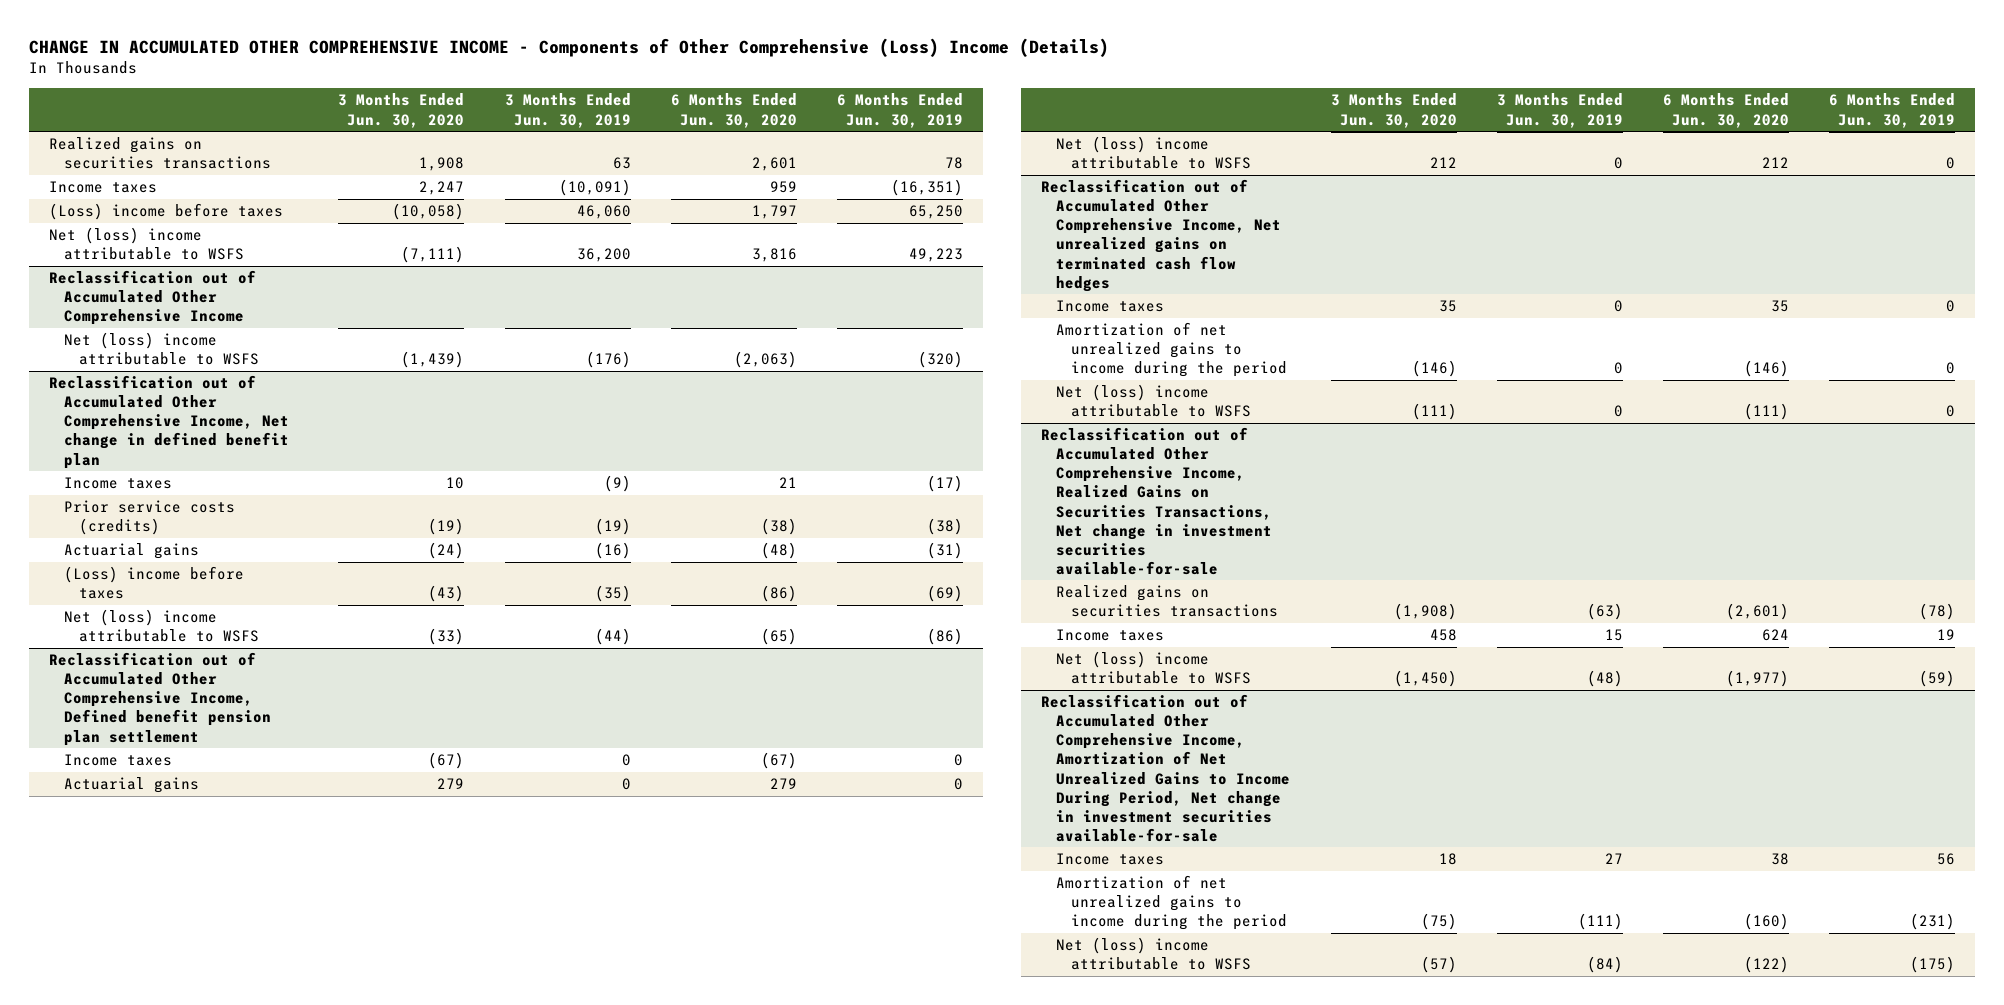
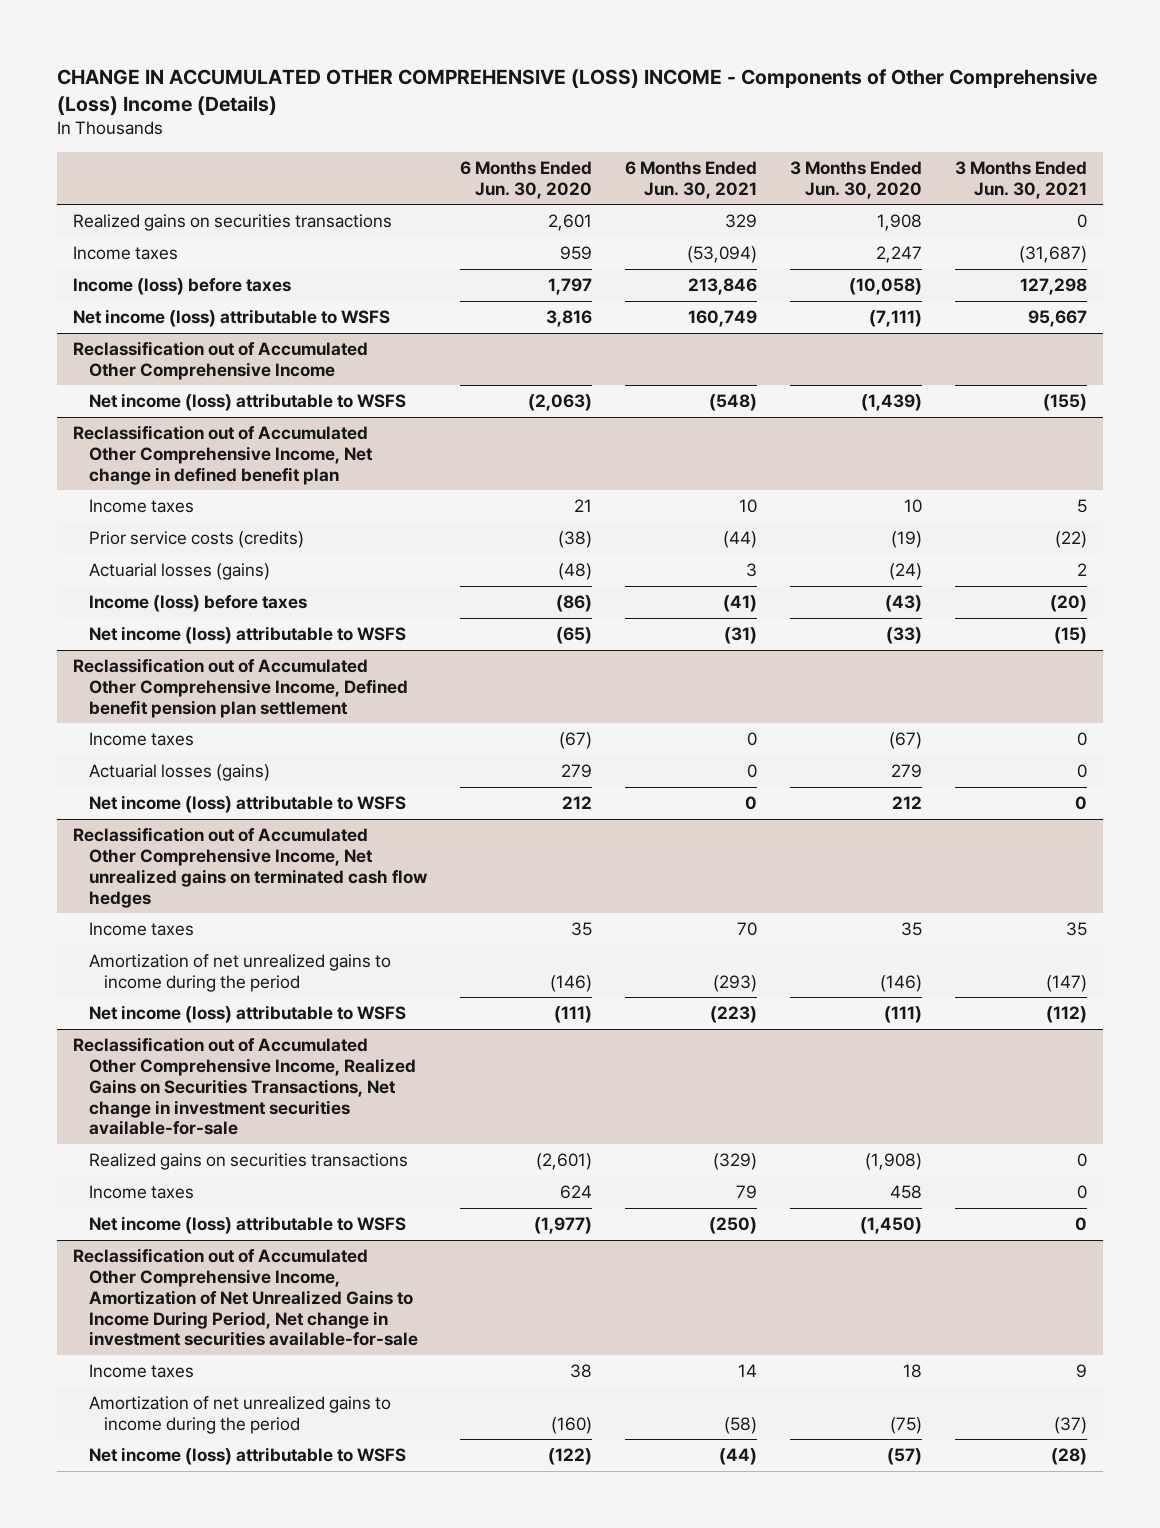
[29,37,1110,57] CHANGE IN ACCUMULATED OTHER COMPREHENSIVE INCOME - Components of Other Comprehensive (Loss) Income (Details) -> [56,68,1097,115] CHANGE IN ACCUMULATED OTHER COMPREHENSIVE (LOSS) INCOME - Components of Other Comprehensive (Loss) Income (Details)
[504,93,631,128] 3 Months Ended Jun. 30, 2019 -> none
[837,93,964,128] 6 Months Ended Jun. 30, 2019 -> none
none -> [624,160,757,199] 6 Months Ended Jun. 30, 2021
none -> [954,160,1087,199] 3 Months Ended Jun. 30, 2021
[49,203,284,221] (Loss) income before taxes -> [73,277,292,295] Income (loss) before taxes
[49,227,245,261] Net (loss) income attributable to WSFS -> [73,308,391,327] Net income (loss) attributable to WSFS
[64,332,260,366] Net (loss) income attributable to WSFS -> [88,392,406,411] Net income (loss) attributable to WSFS
[64,543,200,560] Actuarial gains -> [88,562,270,580] Actuarial losses (gains)
[64,566,245,600] (Loss) income before taxes -> [88,594,307,612] Income (loss) before taxes
[64,609,260,643] Net (loss) income attributable to WSFS -> [88,625,406,644] Net income (loss) attributable to WSFS
[64,777,200,794] Actuarial gains -> [88,763,270,781] Actuarial losses (gains)
[1056,136,1252,170] Net (loss) income attributable to WSFS -> [88,794,406,813] Net income (loss) attributable to WSFS
[1056,384,1252,418] Net (loss) income attributable to WSFS -> [88,1004,406,1023] Net income (loss) attributable to WSFS
[1056,651,1252,685] Net (loss) income attributable to WSFS -> [88,1215,406,1234] Net income (loss) attributable to WSFS
[1056,937,1252,971] Net (loss) income attributable to WSFS -> [88,1446,406,1465] Net income (loss) attributable to WSFS

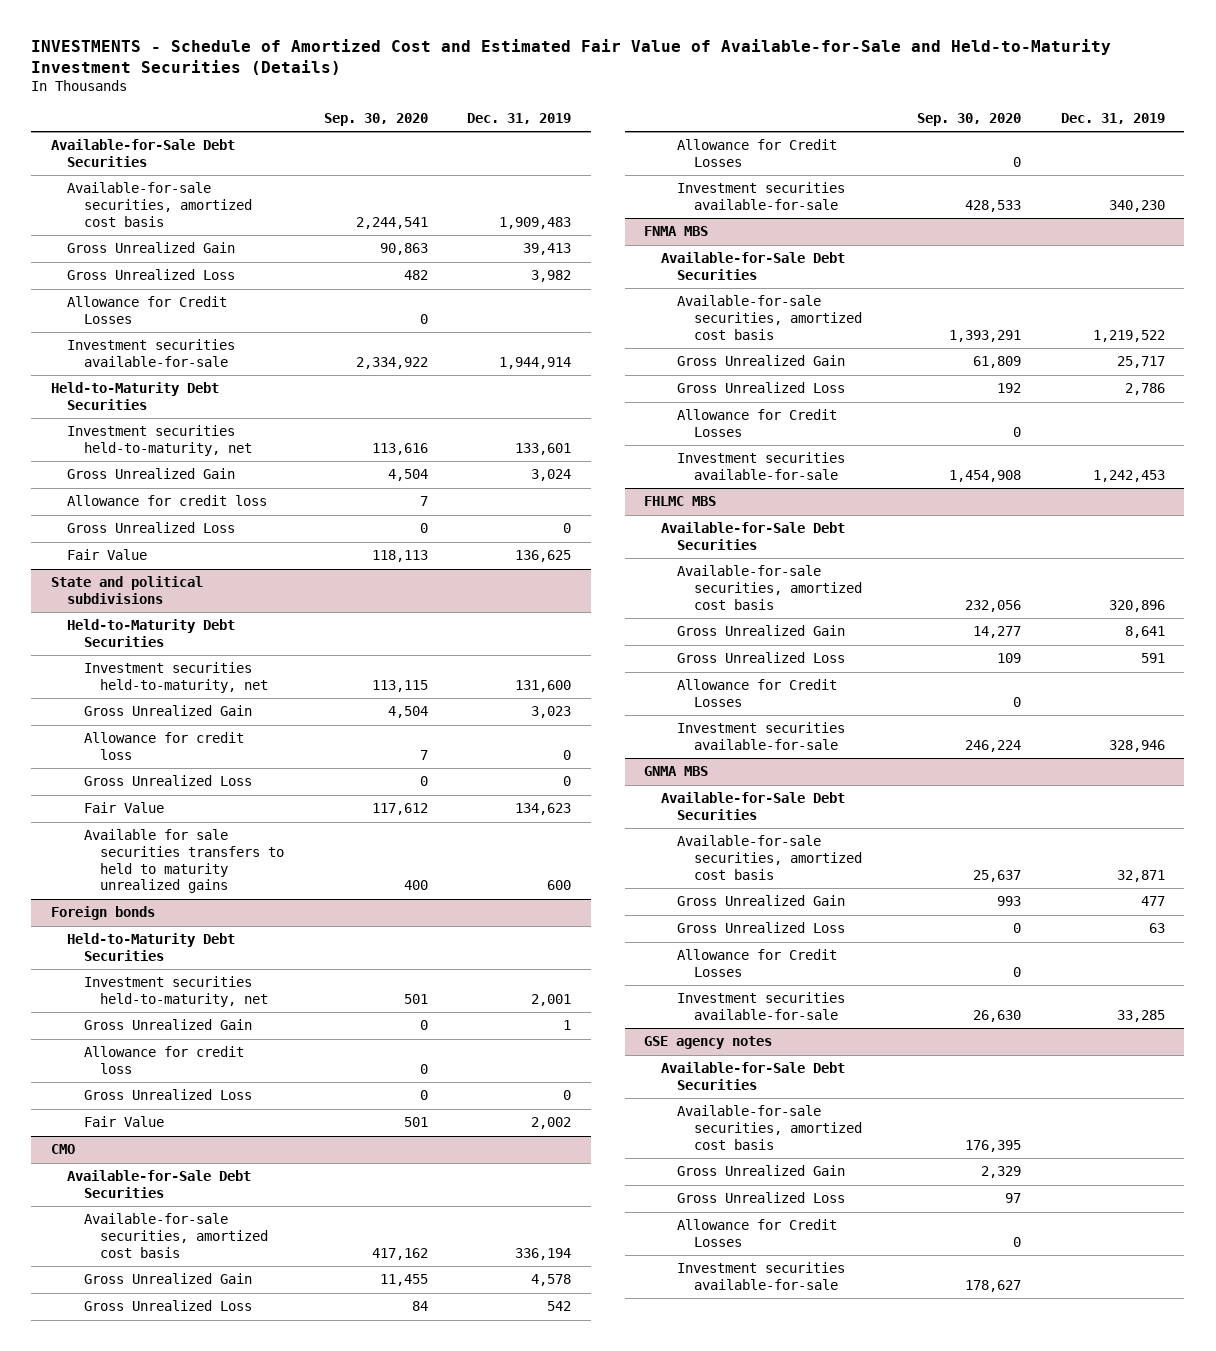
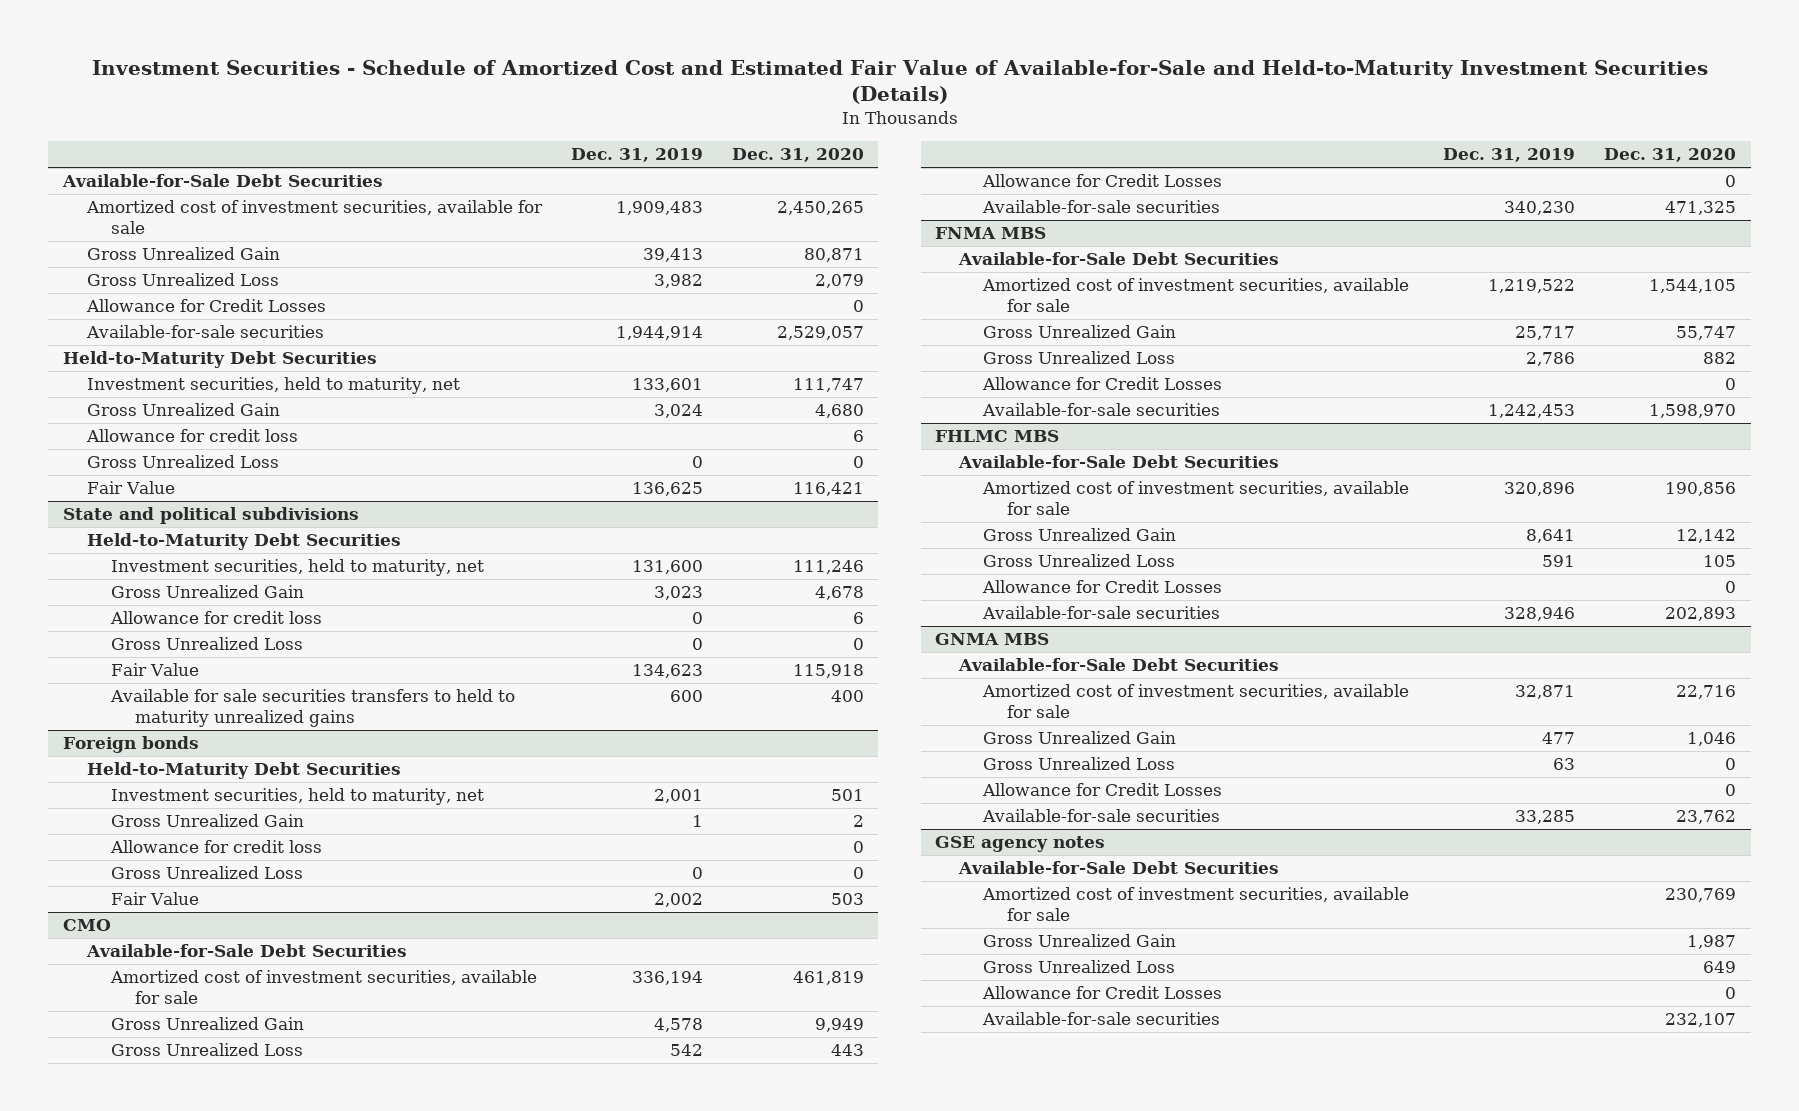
[31,39,1112,75] INVESTMENTS - Schedule of Amortized Cost and Estimated Fair Value of Available-for-Sale and Held-to-Maturity Investment Securities (Details) -> [91,59,1708,105] Investment Securities - Schedule of Amortized Cost and Estimated Fair Value of Available-for-Sale and Held-to-Maturity Investment Securities (Details)
[323,112,428,126] Sep. 30, 2020 -> none
none -> [731,148,864,163] Dec. 31, 2020
[67,182,252,227] Available-for-sale securities, amortized cost basis -> [85,200,543,235] Amortized cost of investment securities, available for sale
[67,339,236,367] Investment securities available-for-sale -> [85,325,324,339] Available-for-sale securities
[67,425,252,456] Investment securities held-to-maturity, net -> [86,377,460,395] Investment securities, held to maturity, net
[83,662,269,693] Investment securities held-to-maturity, net -> [110,559,484,577] Investment securities, held to maturity, net
[83,976,269,1007] Investment securities held-to-maturity, net -> [110,788,484,806] Investment securities, held to maturity, net
[83,1213,269,1258] Available-for-sale securities, amortized cost basis -> [109,970,537,1005] Amortized cost of investment securities, available for sale
[677,182,846,210] Investment securities available-for-sale -> [982,200,1221,214] Available-for-sale securities
[677,295,862,340] Available-for-sale securities, amortized cost basis -> [982,278,1410,313] Amortized cost of investment securities, available for sale
[677,452,846,480] Investment securities available-for-sale -> [982,403,1221,417] Available-for-sale securities
[677,565,862,610] Available-for-sale securities, amortized cost basis -> [982,481,1410,516] Amortized cost of investment securities, available for sale
[677,722,846,750] Investment securities available-for-sale -> [982,606,1221,620] Available-for-sale securities
[677,835,862,880] Available-for-sale securities, amortized cost basis -> [982,684,1410,719] Amortized cost of investment securities, available for sale
[677,992,846,1020] Investment securities available-for-sale -> [982,809,1221,823] Available-for-sale securities
[677,1105,862,1150] Available-for-sale securities, amortized cost basis -> [982,887,1410,922] Amortized cost of investment securities, available for sale
[677,1262,846,1290] Investment securities available-for-sale -> [982,1012,1221,1026] Available-for-sale securities

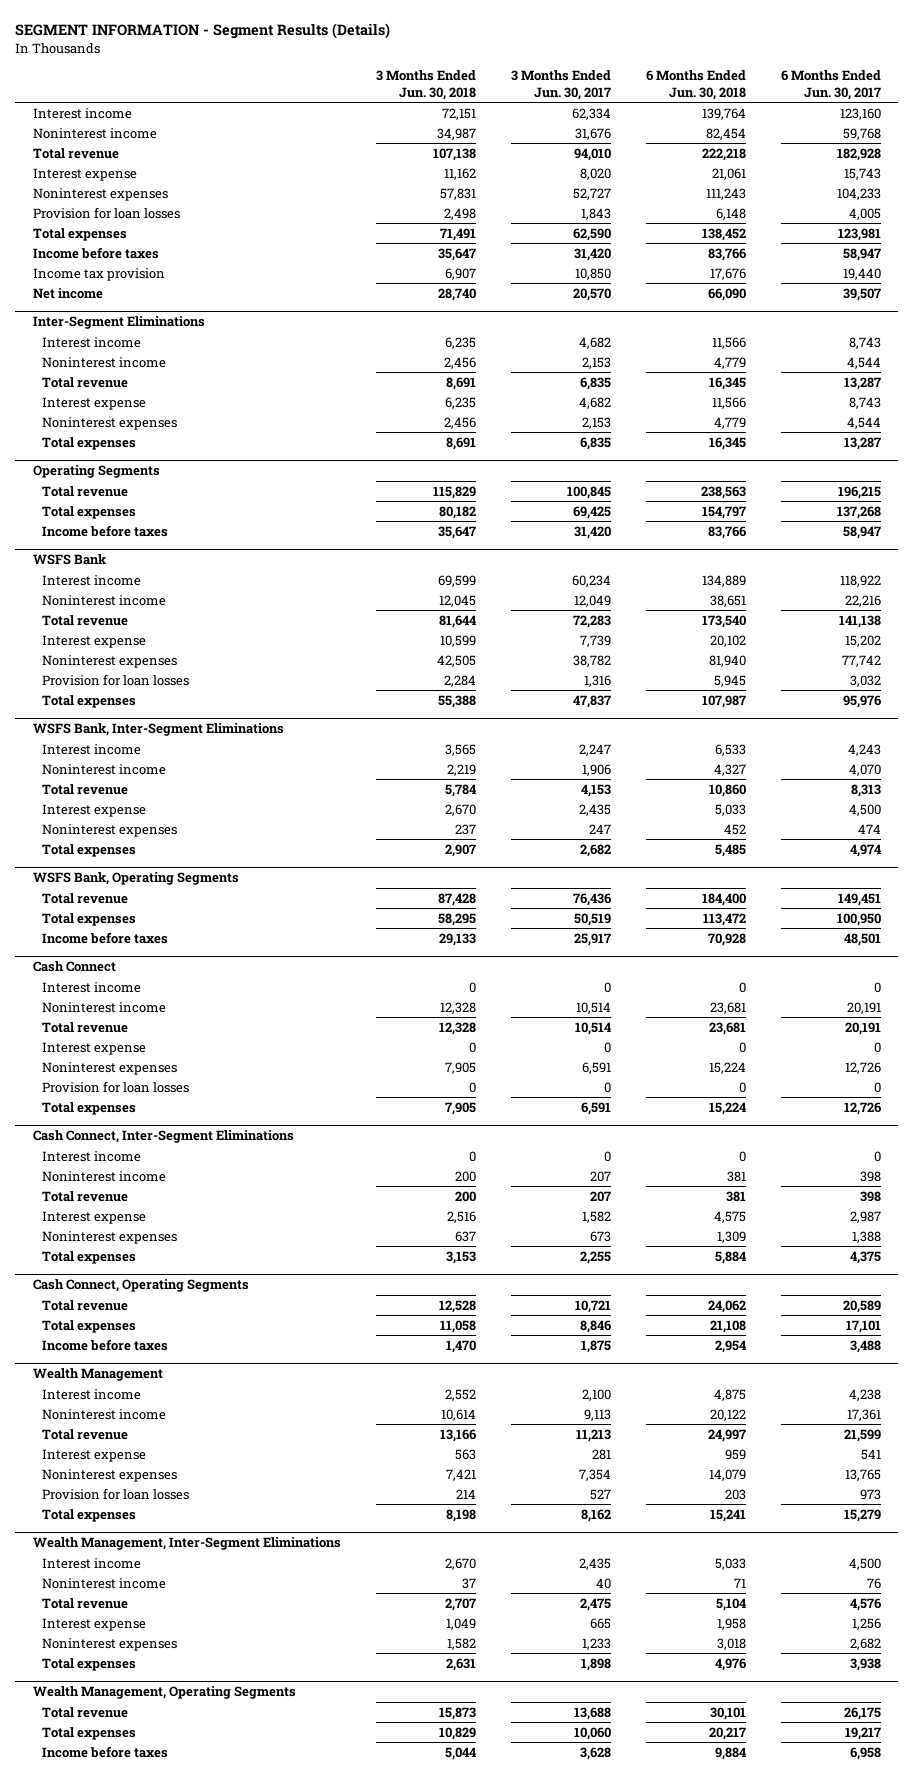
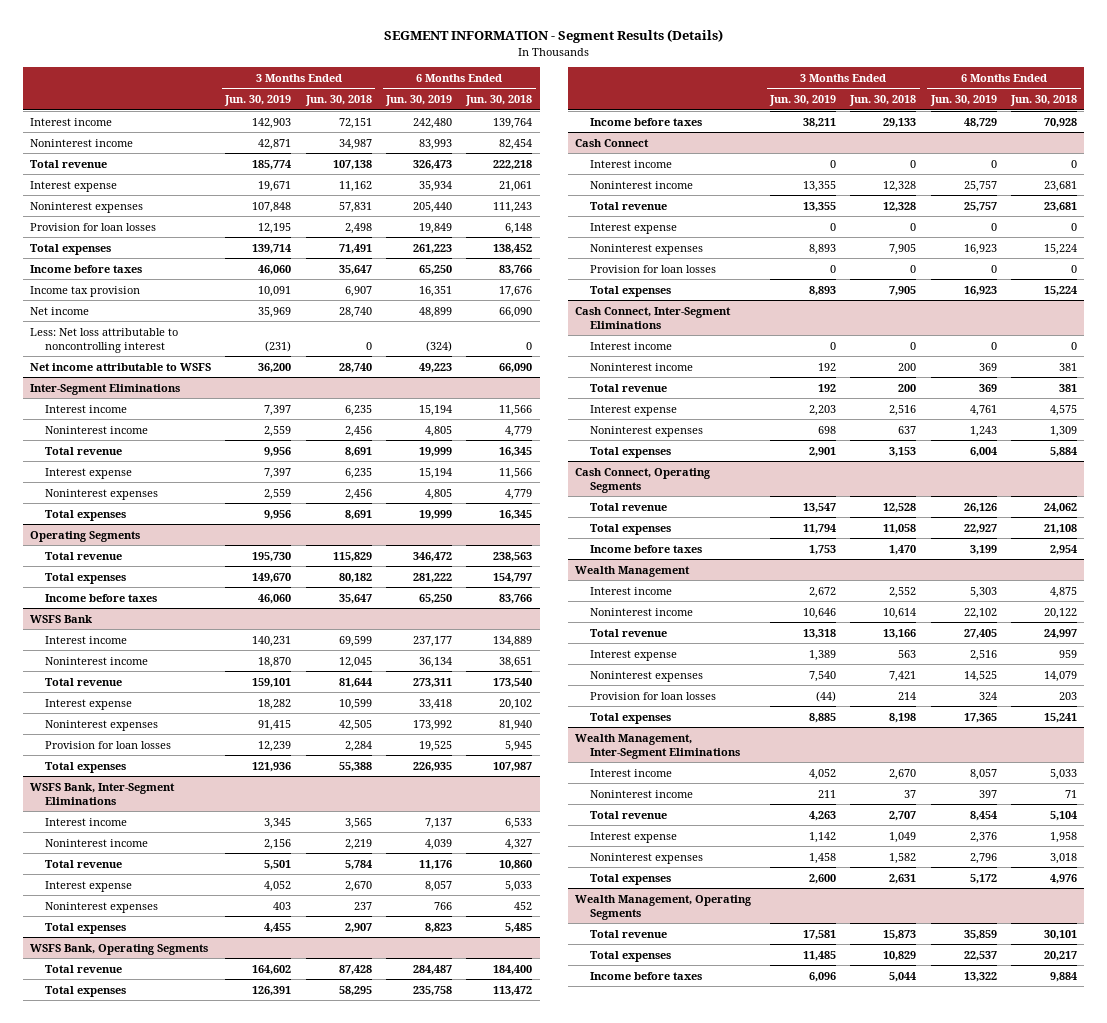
[510,70,611,100] 3 Months Ended Jun. 30, 2017 -> none
[780,70,881,100] 6 Months Ended Jun. 30, 2017 -> none
none -> [224,95,292,107] Jun. 30, 2019
none -> [385,95,453,107] Jun. 30, 2019
none -> [30,327,179,353] Less: Net loss attributable to noncontrolling interest
none -> [30,362,212,371] Net income attributable to WSFS

